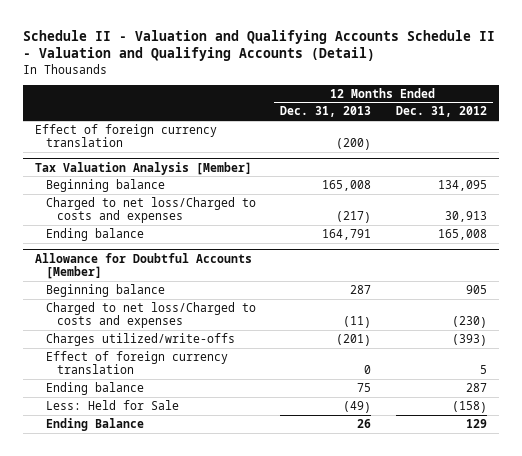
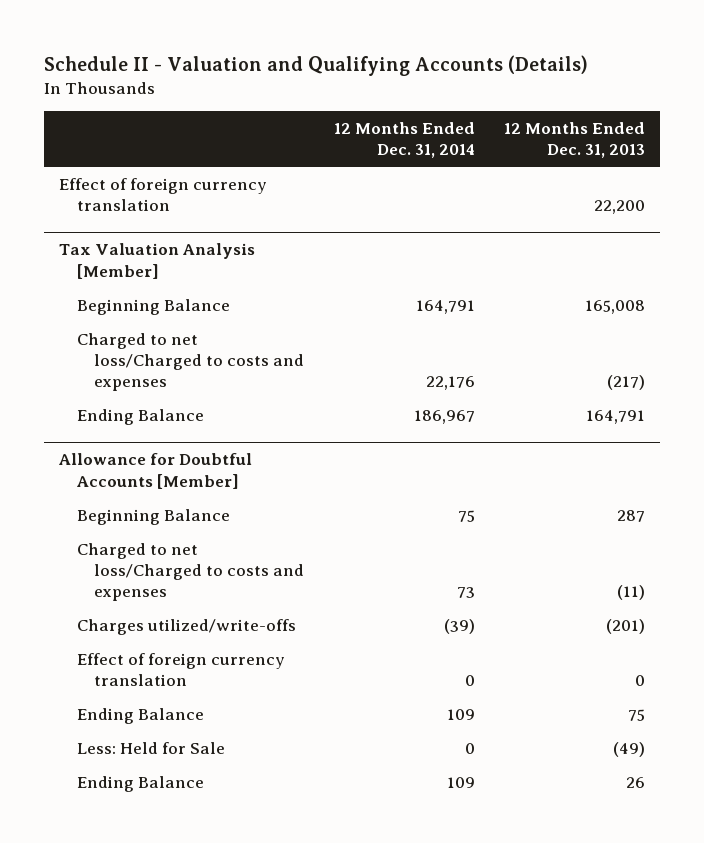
[22,29,495,62] Schedule II - Valuation and Qualifying Accounts Schedule II - Valuation and Qualifying Accounts (Detail) -> [44,54,589,76] Schedule II - Valuation and Qualifying Accounts (Details)
[395,106,487,118] Dec. 31, 2012 -> none
none -> [333,121,475,158] 12 Months Ended Dec. 31, 2014
[336,138,372,151] (200) -> [594,200,646,215] 22,200
[45,178,165,192] Beginning balance -> [76,298,230,315] Beginning Balance
[45,227,144,241] Ending balance -> [76,408,204,425] Ending Balance
[45,283,165,297] Beginning balance -> [76,508,230,525] Beginning Balance
[45,381,144,395] Ending balance -> [76,707,204,724] Ending Balance

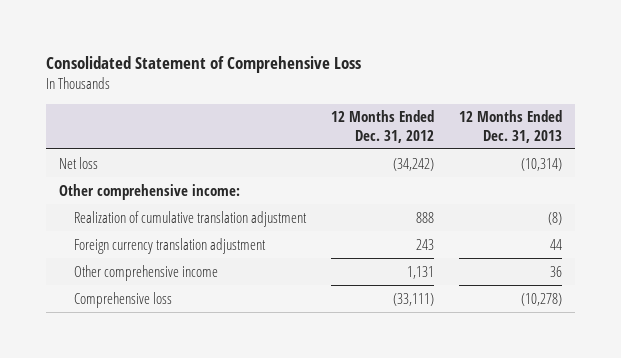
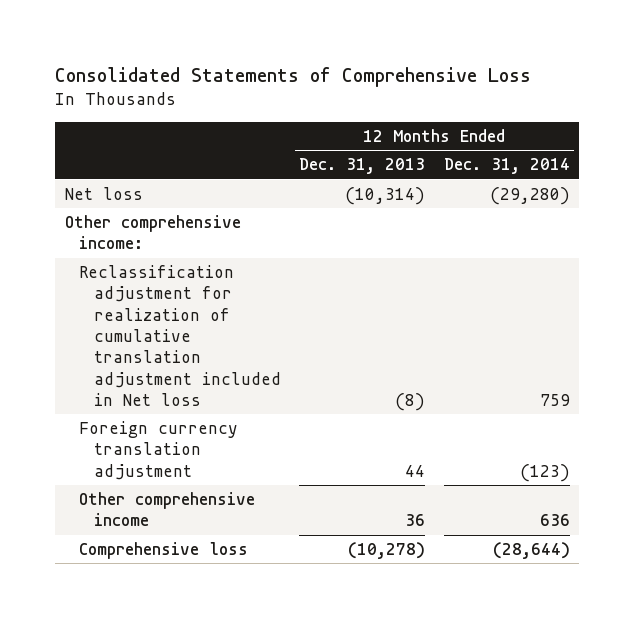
[46,56,362,74] Consolidated Statement of Comprehensive Loss -> [55,66,532,87] Consolidated Statements of Comprehensive Loss
[331,110,435,143] 12 Months Ended Dec. 31, 2012 -> none
none -> [443,158,570,175] Dec. 31, 2014
[74,210,308,227] Realization of cumulative translation adjustment -> none
none -> [79,265,281,407] Reclassification adjustment for realization of cumulative translation adjustment included in Net loss

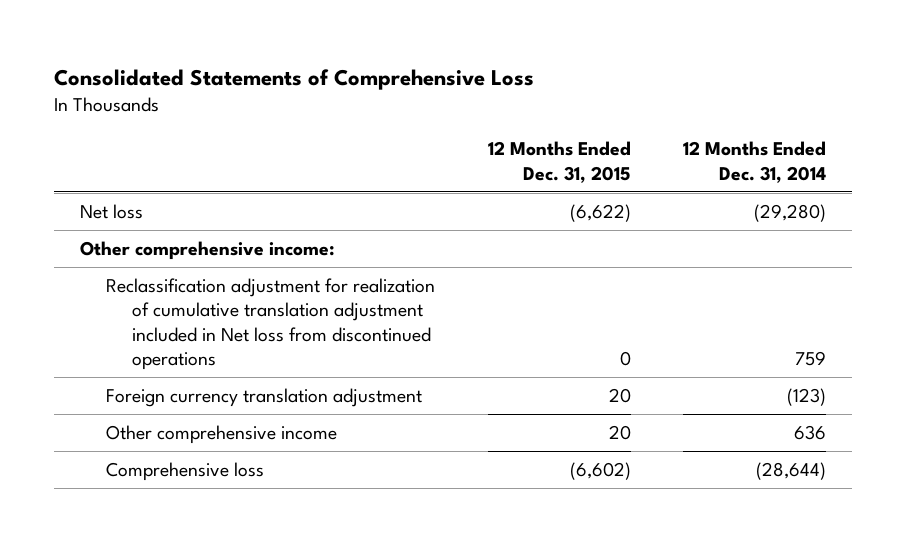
[299,158,426,175] Dec. 31, 2013 -> none
none -> [487,141,631,183] 12 Months Ended Dec. 31, 2015
[79,265,281,407] Reclassification adjustment for realization of cumulative translation adjustment included in Net loss -> [106,277,436,371] Reclassification adjustment for realization of cumulative translation adjustment included in Net loss from discontinued operations

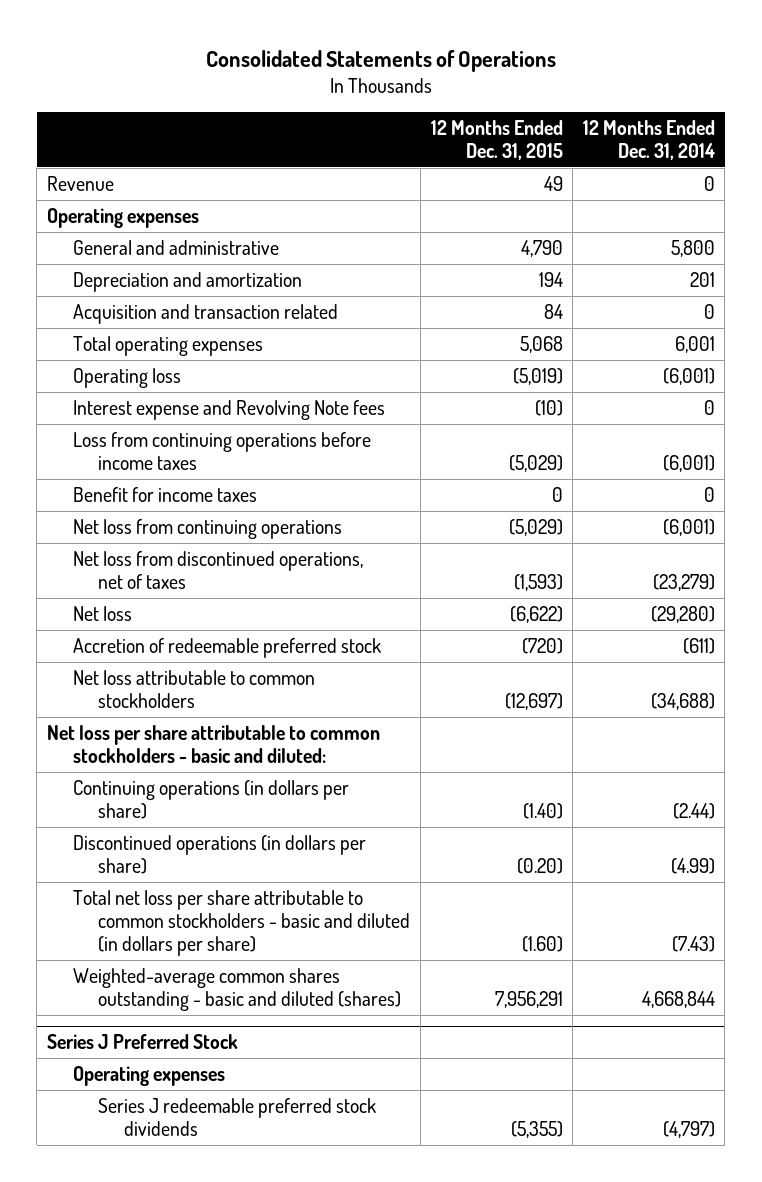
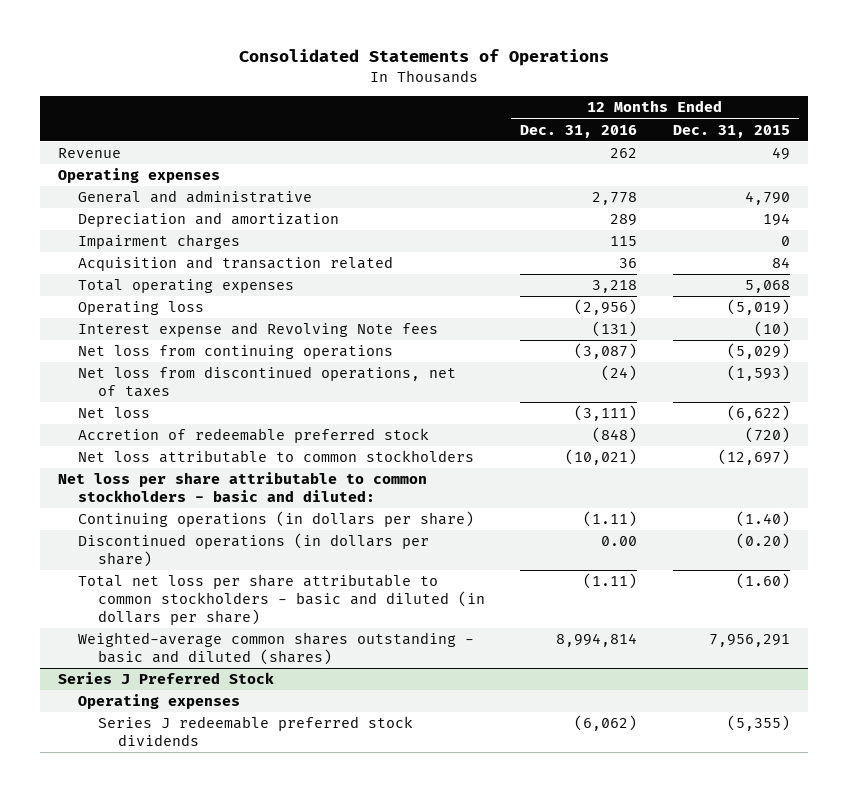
[582,119,715,160] 12 Months Ended Dec. 31, 2014 -> none
none -> [520,124,638,138] Dec. 31, 2016
none -> [77,234,240,250] Impairment charges
[72,431,371,471] Loss from continuing operations before income taxes -> none
[72,486,257,502] Benefit for income taxes -> none

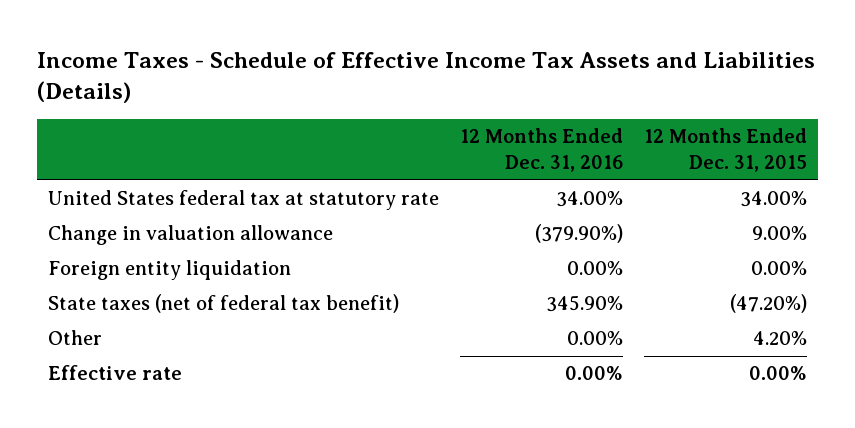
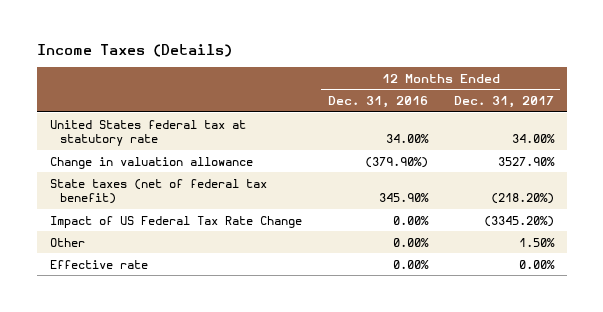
[37,52,816,104] Income Taxes - Schedule of Effective Income Tax Assets and Liabilities (Details) -> [36,43,232,57] Income Taxes (Details)
[644,128,808,173] 12 Months Ended Dec. 31, 2015 -> none
none -> [453,95,554,108] Dec. 31, 2017
[47,260,291,281] Foreign entity liquidation -> none
none -> [49,215,302,228] Impact of US Federal Tax Rate Change

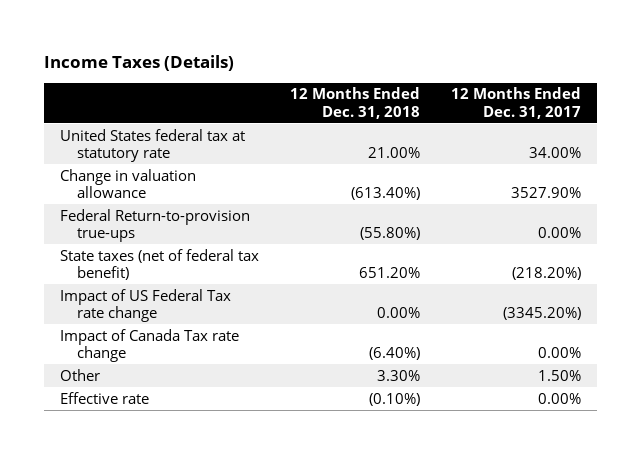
[327,95,428,108] Dec. 31, 2016 -> none
none -> [290,87,421,119] 12 Months Ended Dec. 31, 2018
none -> [59,208,250,243] Federal Return-to-provision true-ups
[49,215,302,228] Impact of US Federal Tax Rate Change -> [59,288,231,323] Impact of US Federal Tax rate change
none -> [59,328,239,363] Impact of Canada Tax rate change

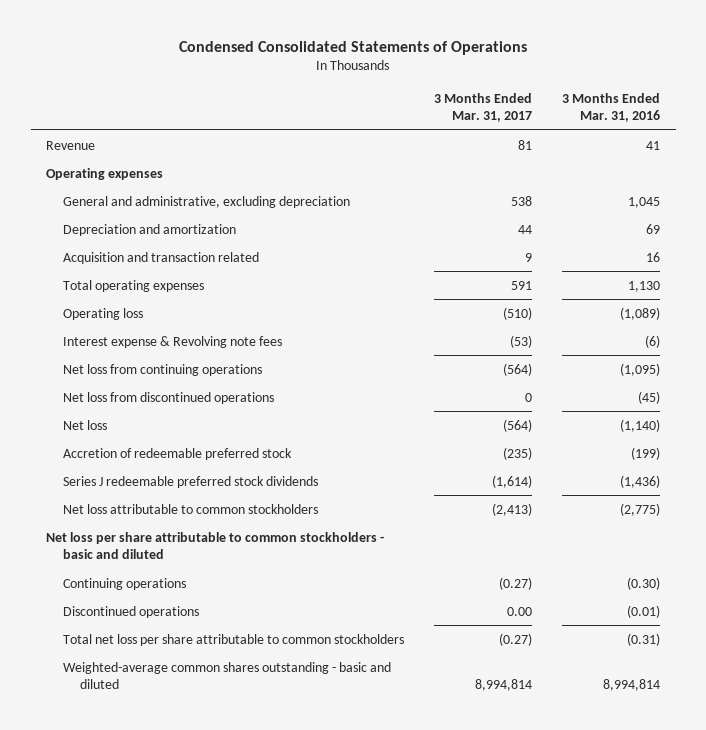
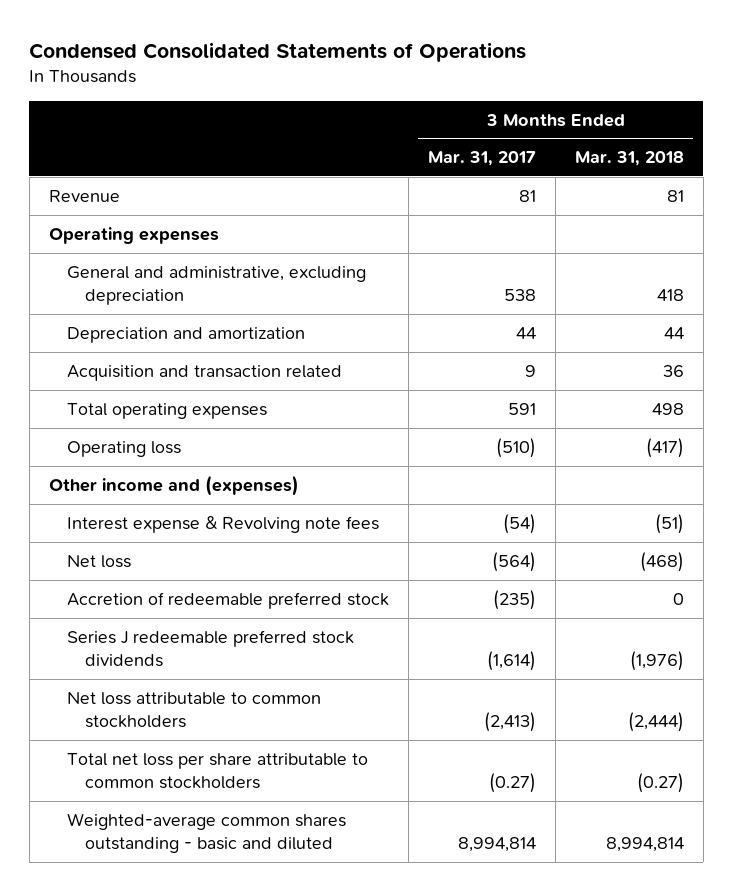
[562,92,661,123] 3 Months Ended Mar. 31, 2016 -> none
none -> [574,151,684,167] Mar. 31, 2018
[62,363,262,376] Net loss from continuing operations -> none
[62,391,274,404] Net loss from discontinued operations -> none
none -> [48,475,299,497] Other income and (expenses)
[510,334,533,348] (53) -> [502,514,536,535] (54)
[45,531,384,559] Net loss per share attributable to common stockholders - basic and diluted -> none
[62,577,186,590] Continuing operations -> none
[62,605,199,618] Discontinued operations -> none

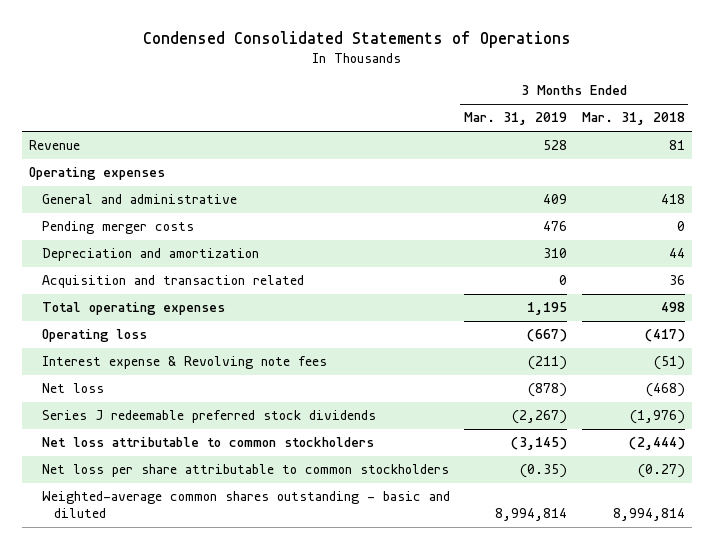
[427,151,536,167] Mar. 31, 2017 -> none
none -> [464,112,568,126] Mar. 31, 2019
[66,266,366,306] General and administrative, excluding depreciation -> [41,194,237,205] General and administrative
none -> [41,221,194,235] Pending merger costs
[48,475,299,497] Other income and (expenses) -> none
[66,592,389,610] Accretion of redeemable preferred stock -> none
[66,753,368,790] Total net loss per share attributable to common stockholders -> [41,464,449,478] Net loss per share attributable to common stockholders

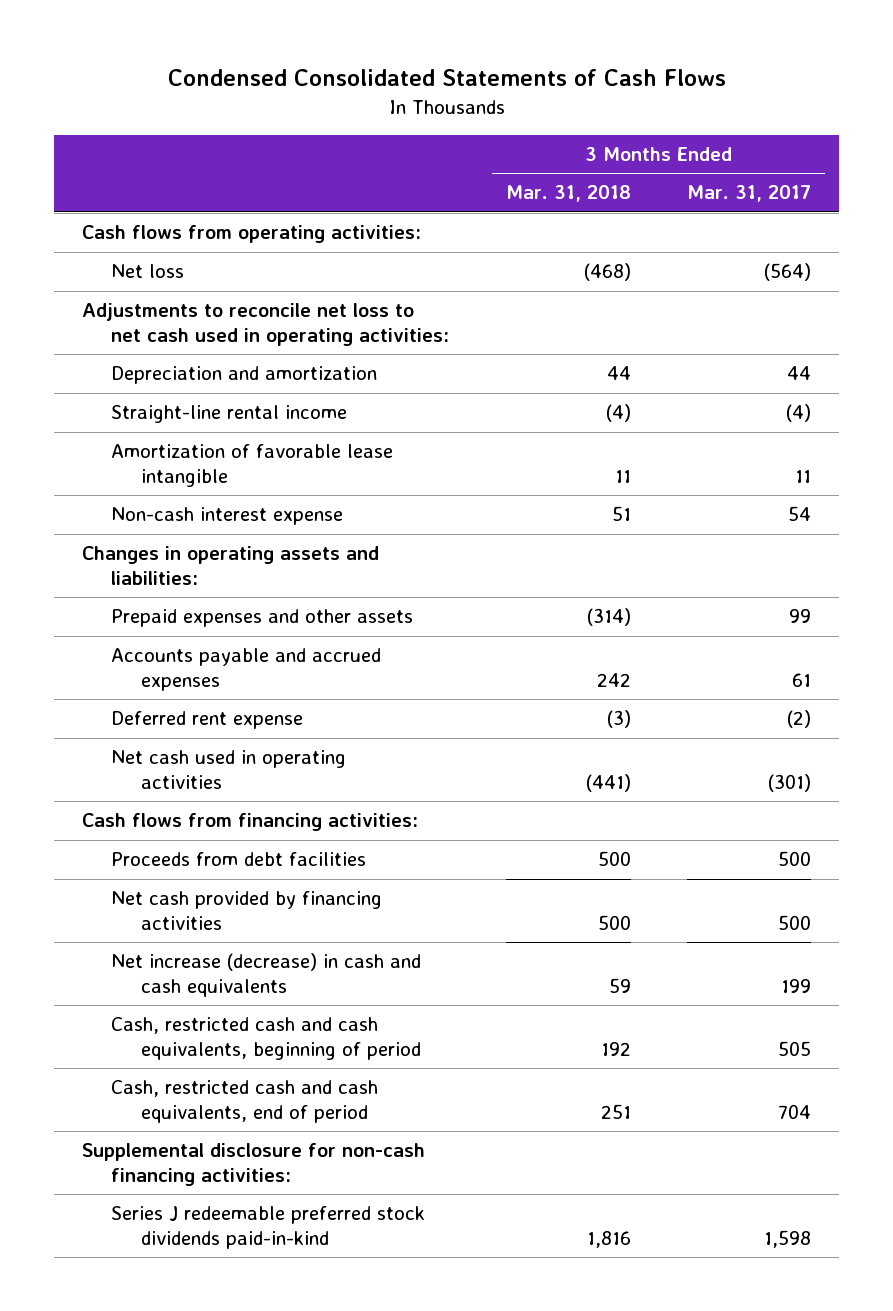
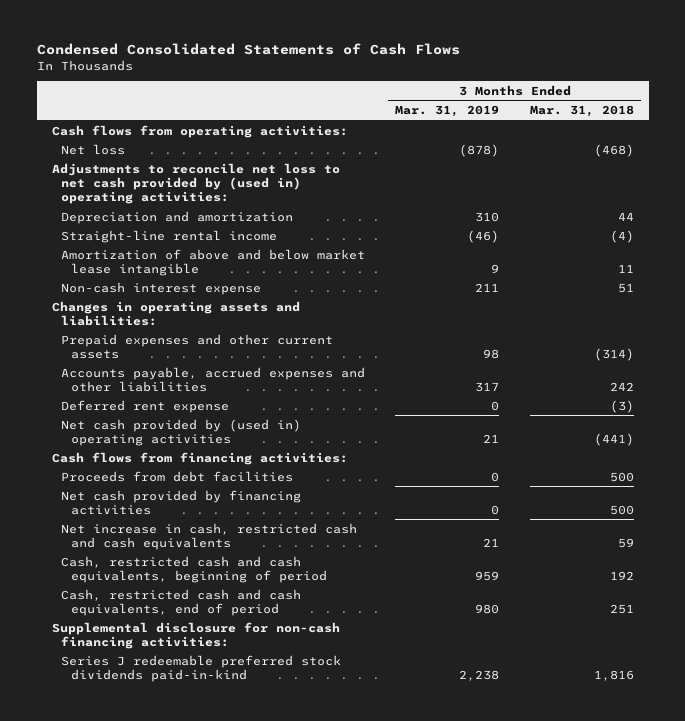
[687,185,812,203] Mar. 31, 2017 -> none
none -> [395,105,500,118] Mar. 31, 2019
[81,303,450,346] Adjustments to reconcile net loss to net cash used in operating activities: -> [51,162,340,205] Adjustments to reconcile net loss to net cash provided by (used in) operating activities:
[111,444,394,487] Amortization of favorable lease intangible -> [61,248,366,276] Amortization of above and below market lease intangible
[111,609,414,628] Prepaid expenses and other assets -> [61,333,334,359] Prepaid expenses and other current assets
[111,648,382,691] Accounts payable and accrued expenses -> [61,366,366,392] Accounts payable, accrued expenses and other liabilities
[111,750,347,789] Net cash used in operating activities -> [61,418,302,446] Net cash provided by (used in) operating activities
[111,953,422,997] Net increase (decrease) in cash and cash equivalents -> [61,522,358,550] Net increase in cash, restricted cash and cash equivalents

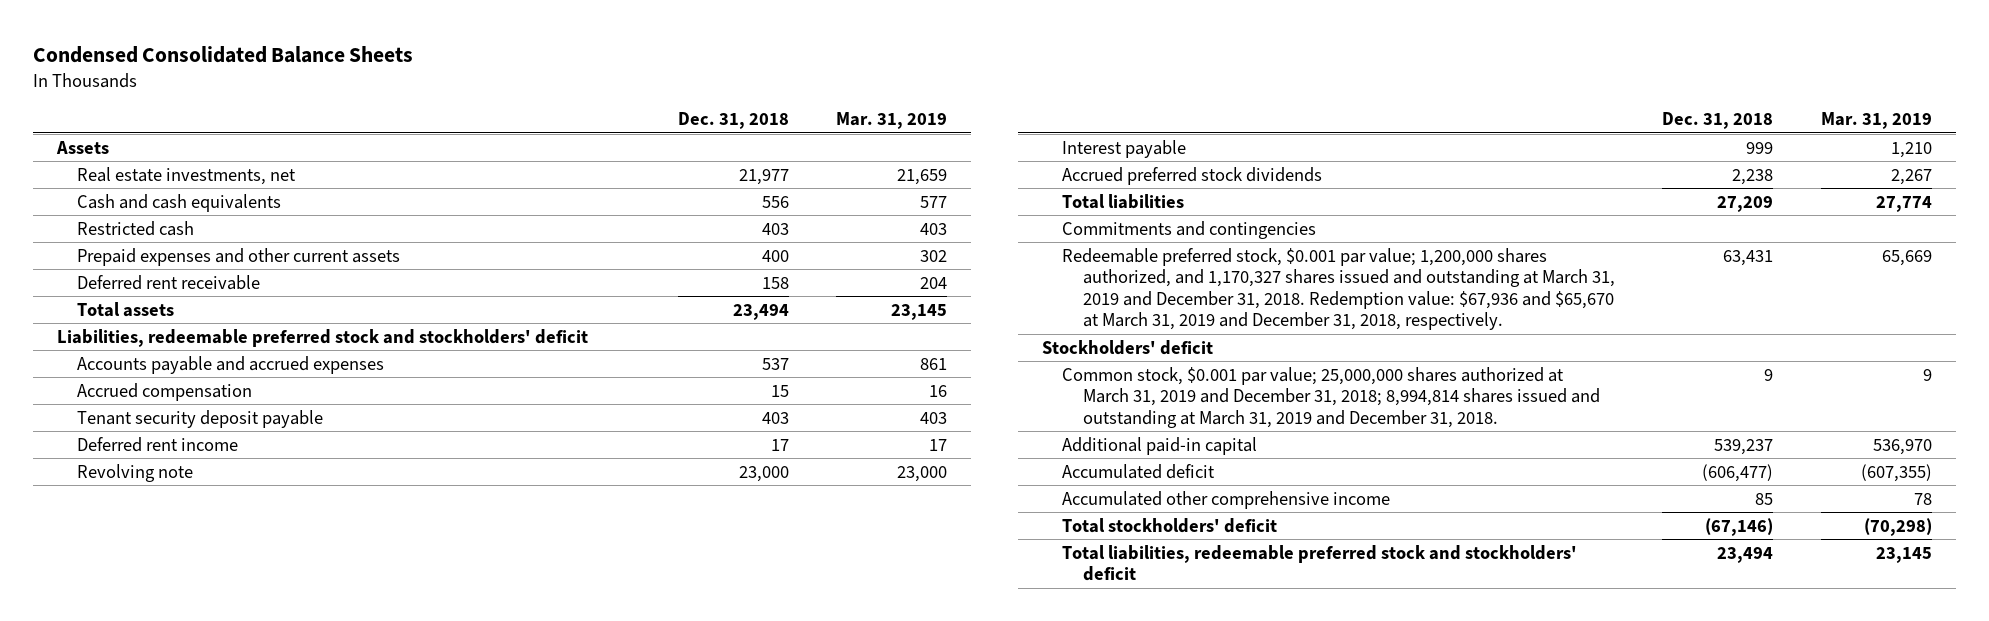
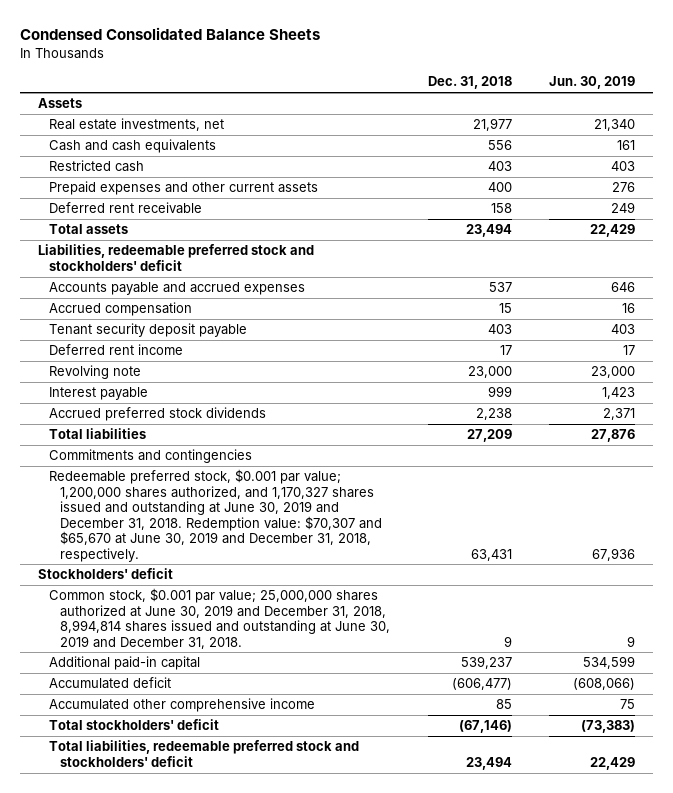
[836,112,948,130] Mar. 31, 2019 -> none
none -> [548,76,635,90] Jun. 30, 2019
[1062,247,1615,331] Redeemable preferred stock, $0.001 par value; 1,200,000 shares authorized, and 1,170,327 shares issued and outstanding at March 31, 2019 and December 31, 2018. Redemption value: $67,936 and $65,670 at March 31, 2019 and December 31, 2018, respectively. -> [49,469,383,562] Redeemable preferred stock, $0.001 par value; 1,200,000 shares authorized, and 1,170,327 shares issued and outstanding at June 30, 2019 and December 31, 2018. Redemption value: $70,307 and $65,670 at June 30, 2019 and December 31, 2018, respectively.
[1062,366,1600,428] Common stock, $0.001 par value; 25,000,000 shares authorized at March 31, 2019 and December 31, 2018; 8,994,814 shares issued and outstanding at March 31, 2019 and December 31, 2018. -> [49,588,391,649] Common stock, $0.001 par value; 25,000,000 shares authorized at June 30, 2019 and December 31, 2018, 8,994,814 shares issued and outstanding at June 30, 2019 and December 31, 2018.

